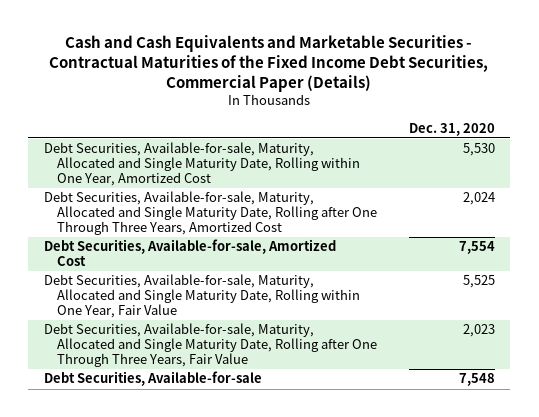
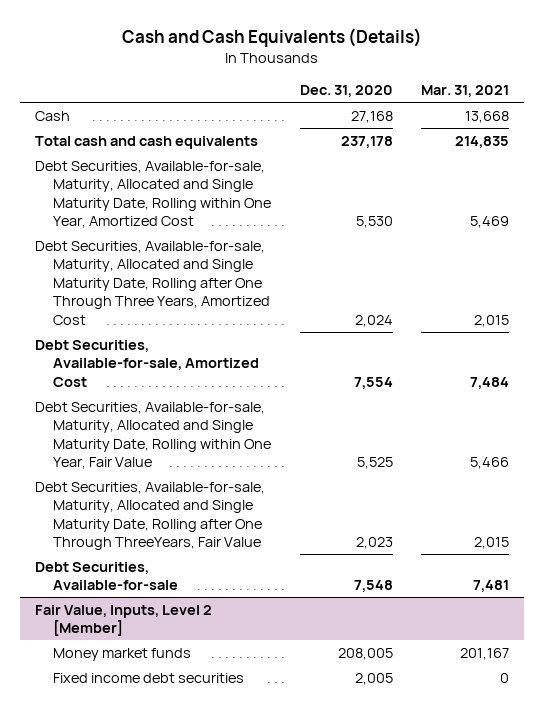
[49,35,489,93] Cash and Cash Equivalents and Marketable Securities - Contractual Maturities of the Fixed Income Debt Securities, Commercial Paper (Details) -> [121,28,422,48] Cash and Cash Equivalents (Details)
none -> [421,85,510,98] Mar. 31, 2021
none -> [34,110,70,121] Cash
none -> [34,135,258,149] Total cash and cash equivalents
[43,323,377,368] Debt Securities, Available-for-sale, Maturity, Allocated and Single Maturity Date, Rolling after One Through Three Years, Fair Value -> [34,481,265,551] Debt Securities, Available-for-sale, Maturity, Allocated and Single Maturity Date, Rolling after One Through ThreeYears, Fair Value
none -> [34,604,212,637] Fair Value, Inputs, Level 2 [Member]
none -> [52,647,191,661] Money market funds
none -> [52,672,244,683] Fixed income debt securities

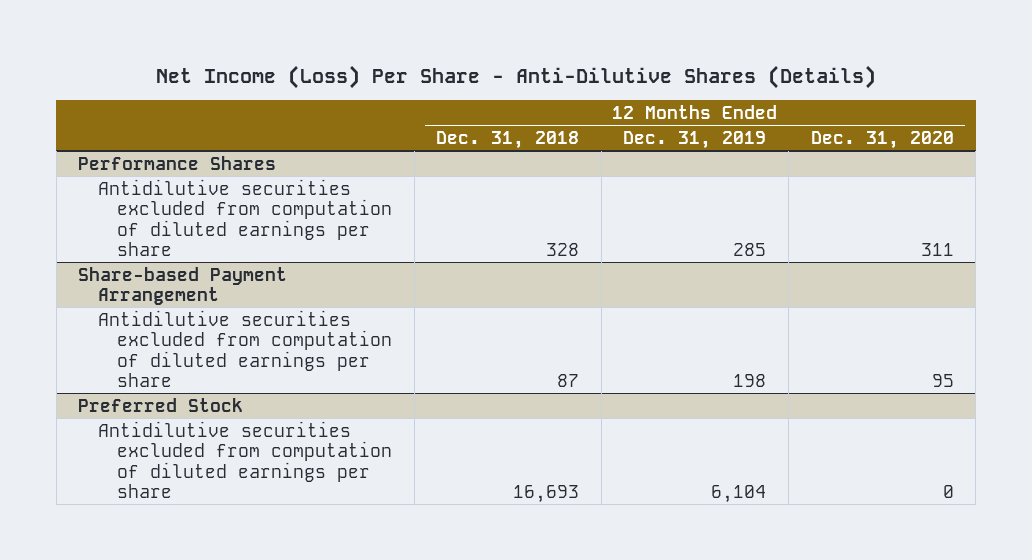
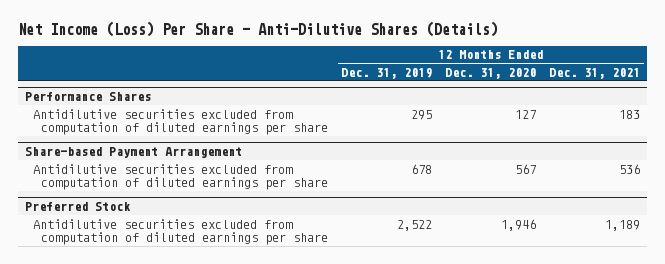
[436,130,580,149] Dec. 31, 2018 -> none
none -> [549,67,641,79] Dec. 31, 2021
[733,243,767,257] 285 -> [411,109,433,120] 295
[920,243,954,257] 311 -> [515,109,537,119] 127
[733,374,767,388] 198 -> [411,163,433,174] 678
[931,374,954,388] 95 -> [515,163,537,174] 567
[711,485,767,504] 6,104 -> [397,219,433,231] 2,522
[942,485,954,499] 0 -> [501,218,537,231] 1,946

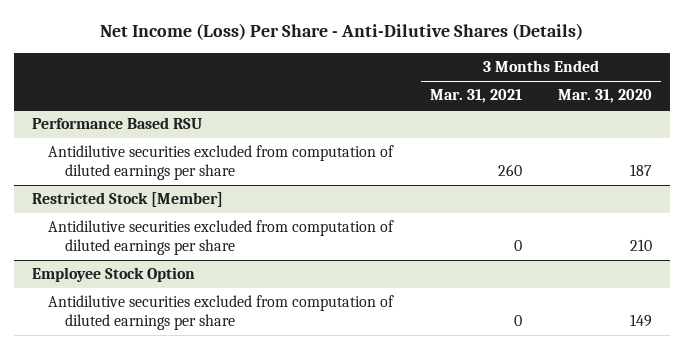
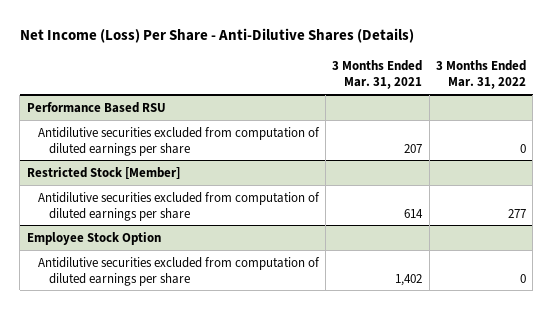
[558,89,653,104] Mar. 31, 2020 -> none
none -> [436,60,527,90] 3 Months Ended Mar. 31, 2022
[497,163,522,176] 260 -> [404,143,423,153] 207
[513,239,522,251] 0 -> [404,208,424,218] 614
[513,314,522,326] 0 -> [395,273,423,286] 1,402

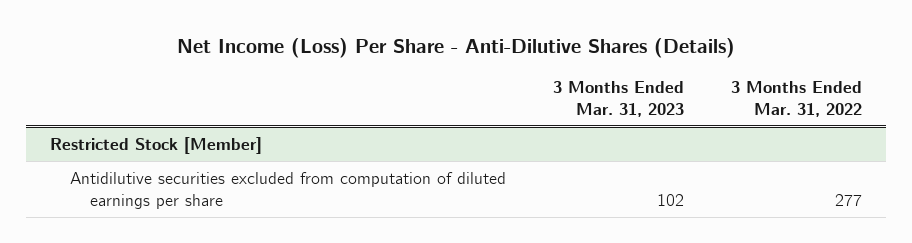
[332,60,423,90] 3 Months Ended Mar. 31, 2021 -> none
none -> [552,81,684,117] 3 Months Ended Mar. 31, 2023
[26,101,166,113] Performance Based RSU -> none
[37,126,320,156] Antidilutive securities excluded from computation of diluted earnings per share -> none
[26,231,161,245] Employee Stock Option -> none
[37,256,320,286] Antidilutive securities excluded from computation of diluted earnings per share -> none

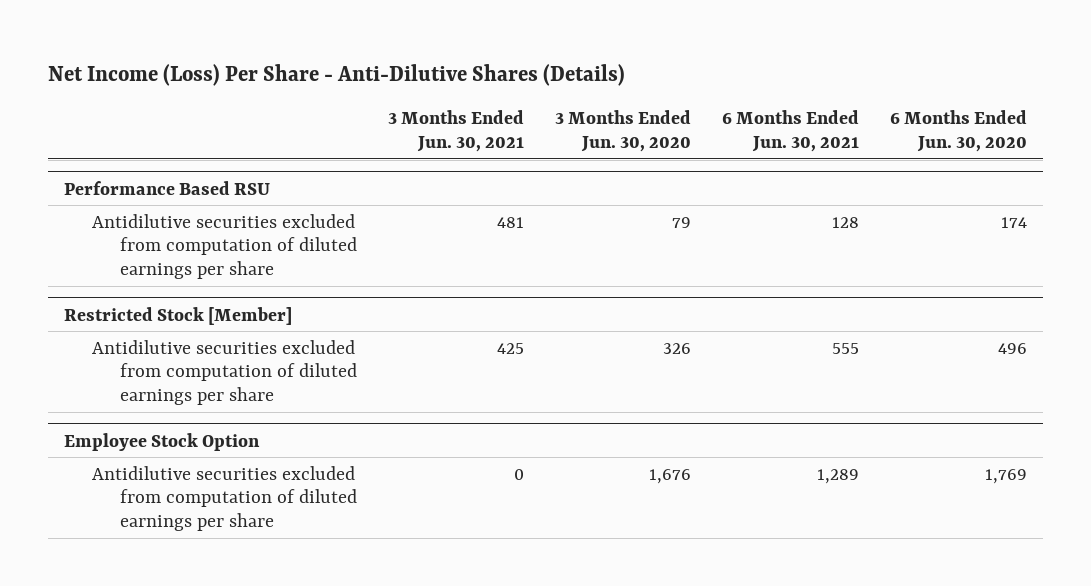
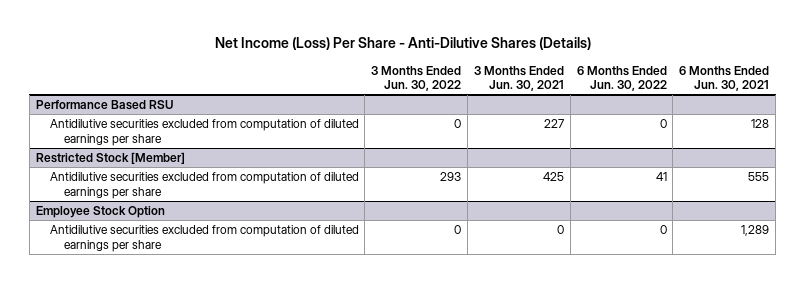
[555,109,692,152] 3 Months Ended Jun. 30, 2020 -> none
[890,109,1028,152] 6 Months Ended Jun. 30, 2020 -> none
none -> [371,65,462,92] 3 Months Ended Jun. 30, 2022
none -> [576,65,667,92] 6 Months Ended Jun. 30, 2022
[497,216,525,228] 481 -> [543,119,564,129] 227

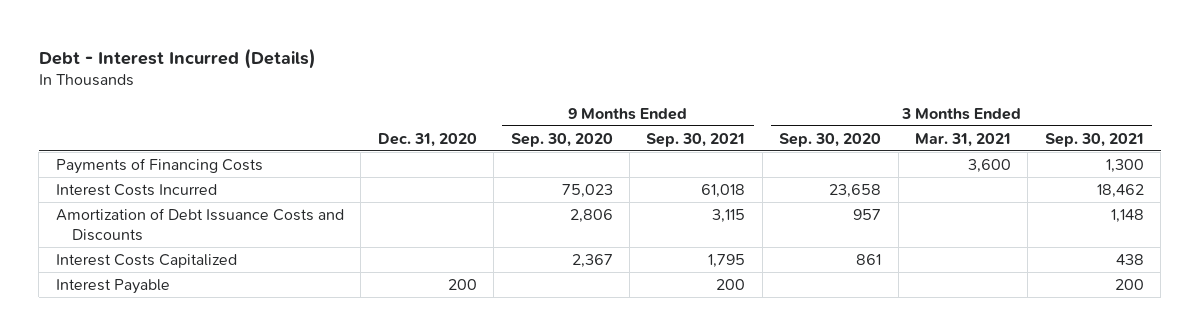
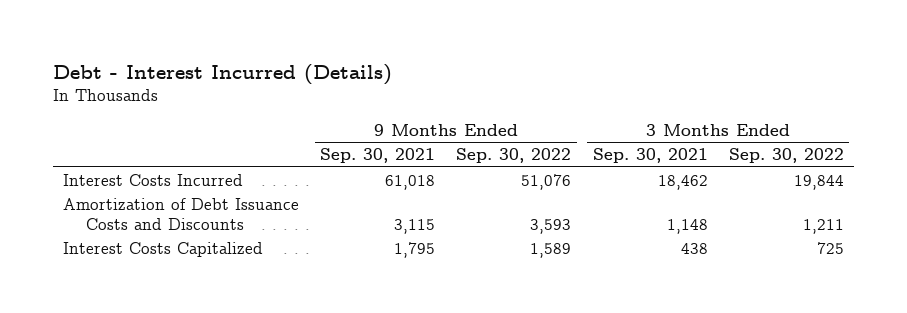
[377,132,477,147] Dec. 31, 2020 -> none
[510,132,613,147] Sep. 30, 2020 -> none
[779,132,882,147] Sep. 30, 2020 -> none
[915,132,1012,147] Mar. 31, 2021 -> none
none -> [456,148,572,164] Sep. 30, 2022
none -> [728,148,844,164] Sep. 30, 2022
[55,157,263,174] Payments of Financing Costs -> none
[55,278,170,294] Interest Payable -> none

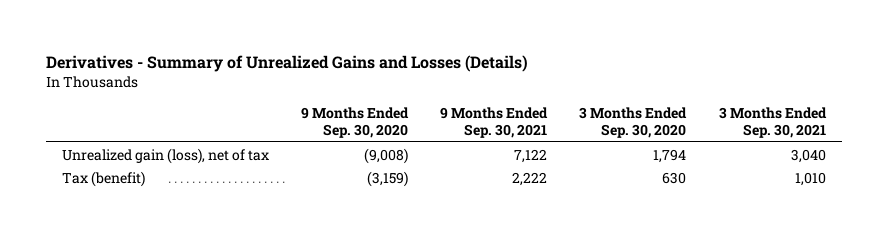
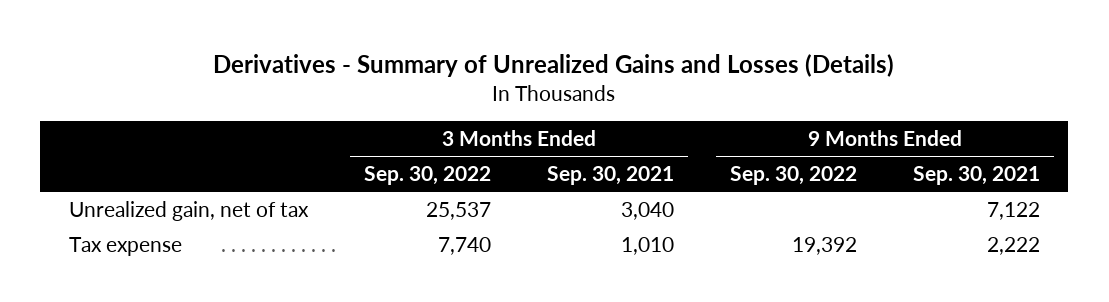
[300,106,409,139] 9 Months Ended Sep. 30, 2020 -> none
[579,106,688,139] 3 Months Ended Sep. 30, 2020 -> none
none -> [363,166,491,186] Sep. 30, 2022
none -> [730,166,858,186] Sep. 30, 2022
[61,147,269,164] Unrealized gain (loss), net of tax -> [68,200,309,221] Unrealized gain, net of tax
[61,170,145,187] Tax (benefit) -> [68,236,182,256] Tax expense

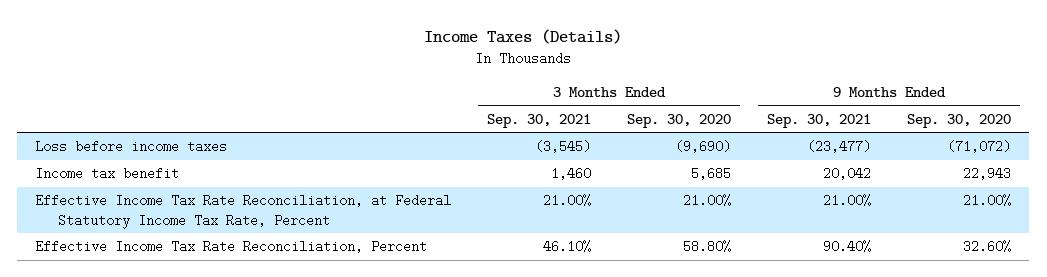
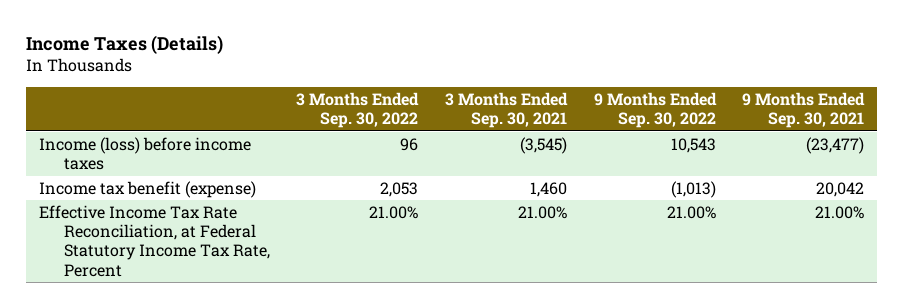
[627,113,732,128] Sep. 30, 2020 -> none
[907,113,1012,128] Sep. 30, 2020 -> none
none -> [296,91,420,129] 3 Months Ended Sep. 30, 2022
none -> [593,91,717,129] 9 Months Ended Sep. 30, 2022
[35,140,228,154] Loss before income taxes -> [38,136,251,171] Income (loss) before income taxes
[35,167,180,181] Income tax benefit -> [38,180,256,198] Income tax benefit (expense)
[35,240,428,254] Effective Income Tax Rate Reconciliation, Percent -> none

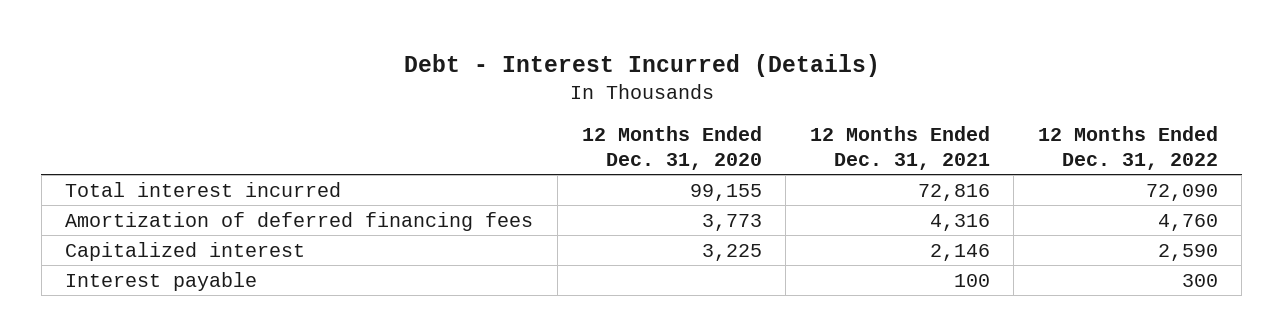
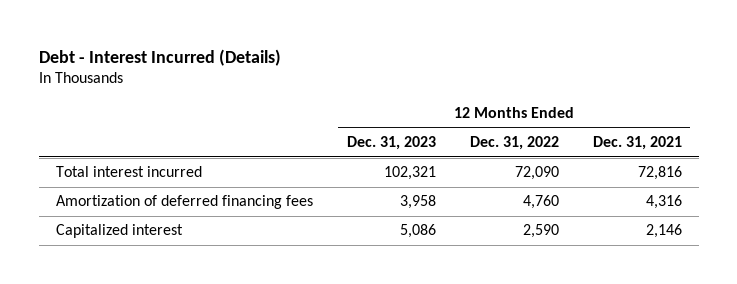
[581,125,762,171] 12 Months Ended Dec. 31, 2020 -> none
none -> [346,136,436,151] Dec. 31, 2023
[65,271,258,291] Interest payable -> none

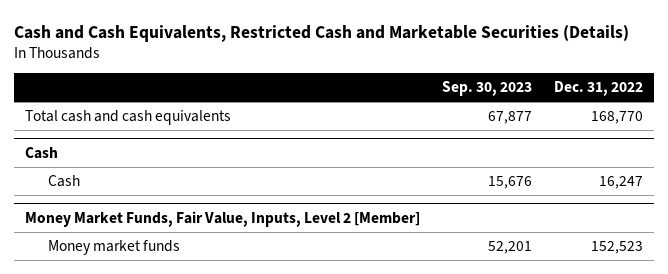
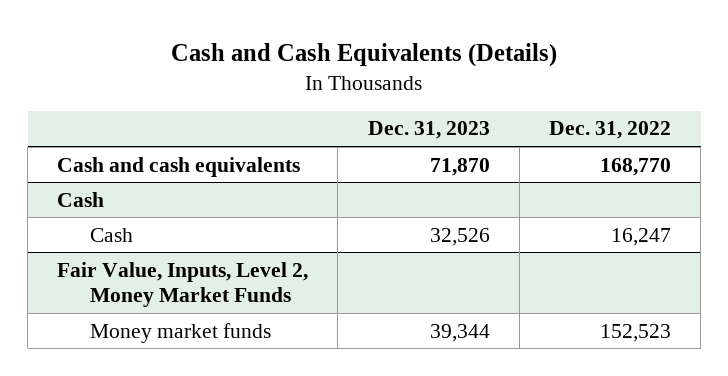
[13,24,629,42] Cash and Cash Equivalents, Restricted Cash and Marketable Securities (Details) -> [171,42,558,67] Cash and Cash Equivalents (Details)
[442,81,533,97] Sep. 30, 2023 -> none
none -> [367,121,490,140] Dec. 31, 2023
[24,110,231,126] Total cash and cash equivalents -> [57,156,301,177] Cash and cash equivalents
[24,210,420,227] Money Market Funds, Fair Value, Inputs, Level 2 [Member] -> [57,261,309,308] Fair Value, Inputs, Level 2, Money Market Funds

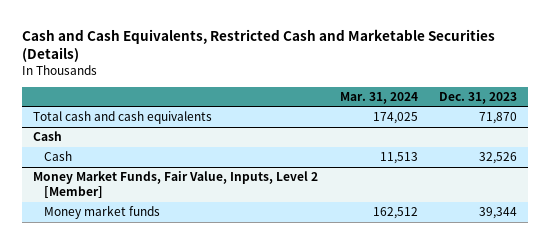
[171,42,558,67] Cash and Cash Equivalents (Details) -> [22,28,496,62] Cash and Cash Equivalents, Restricted Cash and Marketable Securities (Details)
[549,121,672,140] Dec. 31, 2022 -> none
none -> [339,91,418,104] Mar. 31, 2024
[57,156,301,177] Cash and cash equivalents -> [33,111,213,125] Total cash and cash equivalents
[57,261,309,308] Fair Value, Inputs, Level 2, Money Market Funds -> [33,171,319,198] Money Market Funds, Fair Value, Inputs, Level 2 [Member]

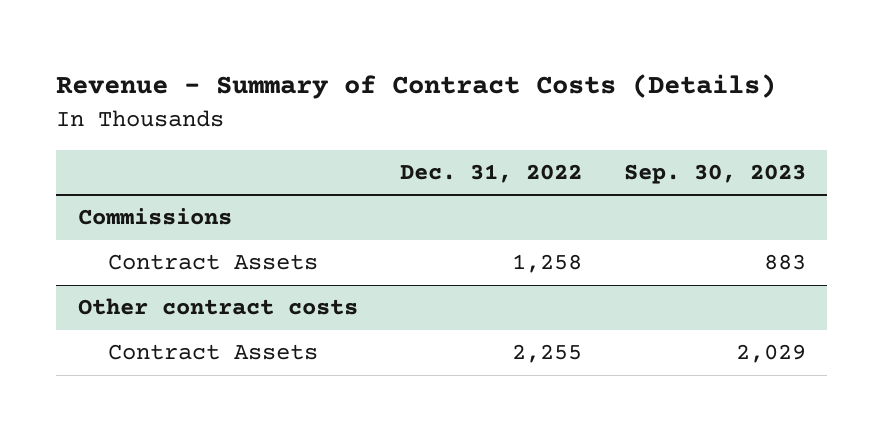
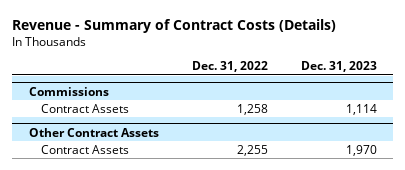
[624,163,807,184] Sep. 30, 2023 -> none
none -> [300,60,377,72] Dec. 31, 2023
[77,298,358,316] Other contract costs -> [28,127,159,137] Other Contract Assets

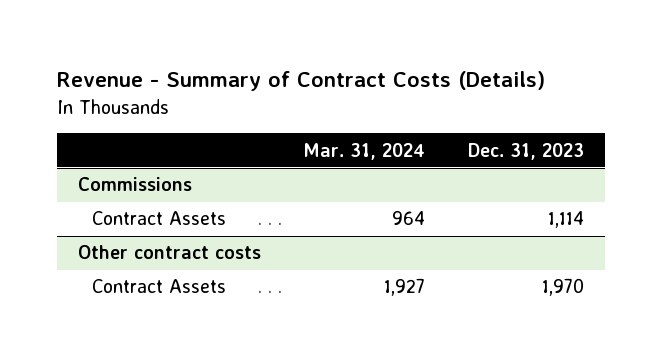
[191,60,268,72] Dec. 31, 2022 -> none
none -> [303,142,426,160] Mar. 31, 2024
[28,127,159,137] Other Contract Assets -> [78,245,262,260] Other contract costs

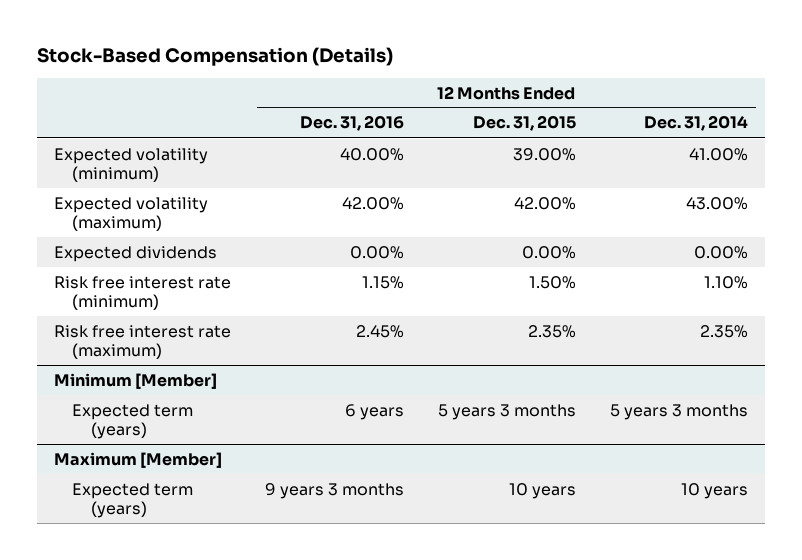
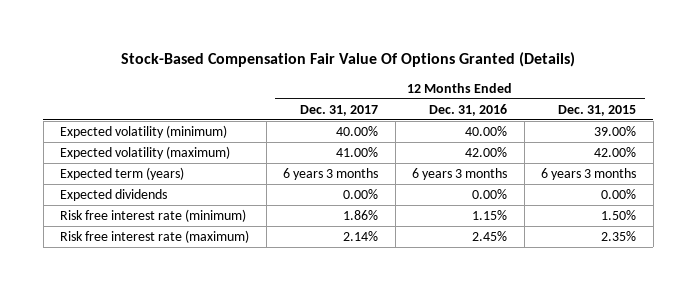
[37,46,394,66] Stock-Based Compensation (Details) -> [121,52,576,68] Stock-Based Compensation Fair Value Of Options Granted (Details)
[643,115,748,132] Dec. 31, 2014 -> none
none -> [300,104,379,116] Dec. 31, 2017
none -> [60,166,185,180] Expected term (years)
[54,372,218,389] Minimum [Member] -> none
[72,403,194,439] Expected term (years) -> none
[54,451,223,468] Maximum [Member] -> none
[72,482,194,518] Expected term (years) -> none

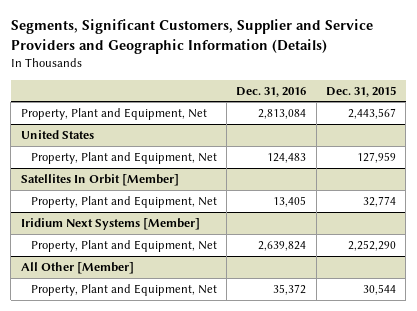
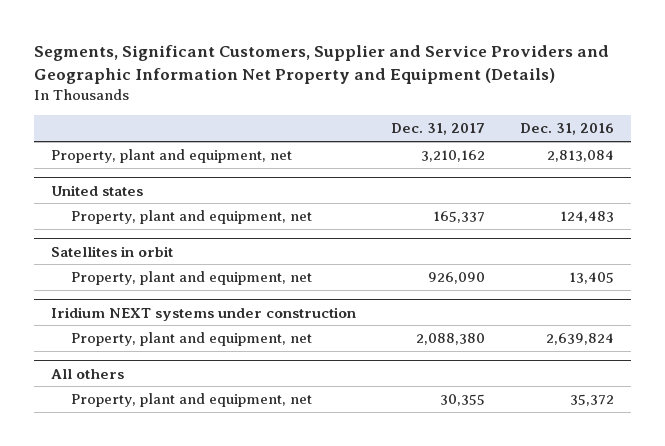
[10,19,373,55] Segments, Significant Customers, Supplier and Service Providers and Geographic Information (Details) -> [34,45,610,85] Segments, Significant Customers, Supplier and Service Providers and Geographic Information Net Property and Equipment (Details)
[326,85,397,97] Dec. 31, 2015 -> none
none -> [390,123,485,136] Dec. 31, 2017
[20,107,207,120] Property, Plant and Equipment, Net -> [51,149,293,164] Property, plant and equipment, net
[20,129,94,139] United States -> [51,184,144,196] United states
[30,151,217,164] Property, Plant and Equipment, Net -> [70,210,312,225] Property, plant and equipment, net
[20,173,179,186] Satellites In Orbit [Member] -> [51,245,174,257] Satellites in orbit
[30,195,217,208] Property, Plant and Equipment, Net -> [70,271,312,286] Property, plant and equipment, net
[20,217,200,230] Iridium Next Systems [Member] -> [51,306,357,321] Iridium NEXT systems under construction
[30,239,217,252] Property, Plant and Equipment, Net -> [70,332,312,347] Property, plant and equipment, net
[20,261,134,274] All Other [Member] -> [51,368,125,379] All others
[30,283,217,296] Property, Plant and Equipment, Net -> [70,393,312,408] Property, plant and equipment, net

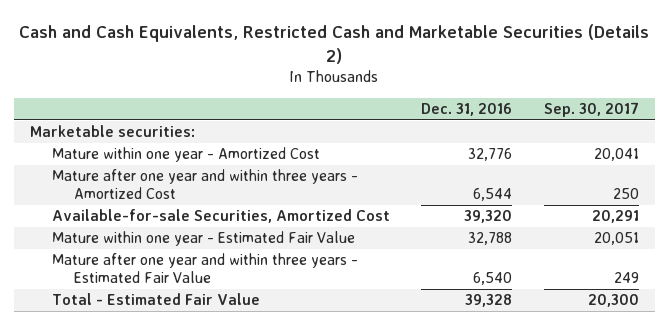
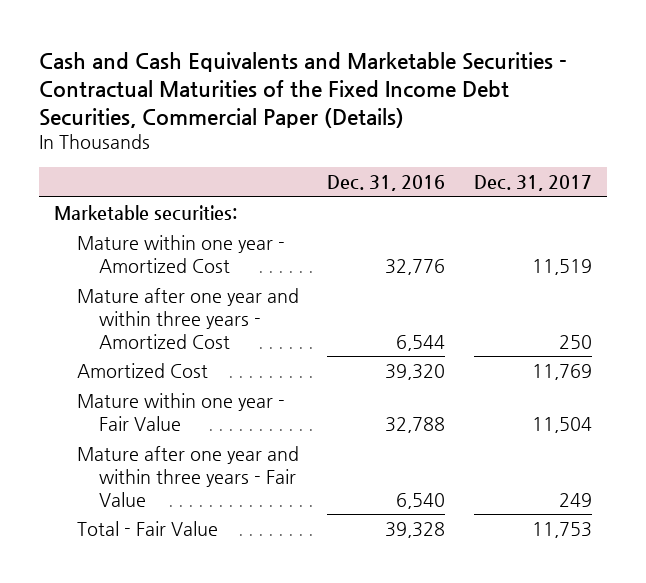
[19,23,650,64] Cash and Cash Equivalents, Restricted Cash and Marketable Securities (Details 2) -> [39,51,568,128] Cash and Cash Equivalents and Marketable Securities - Contractual Maturities of the Fixed Income Debt Securities, Commercial Paper (Details)
[543,101,639,117] Sep. 30, 2017 -> none
none -> [474,175,593,192] Dec. 31, 2017
[51,209,390,224] Available-for-sale Securities, Amortized Cost -> [76,363,208,379] Amortized Cost
[51,231,355,247] Mature within one year - Estimated Fair Value -> [76,393,285,432] Mature within one year - Fair Value
[51,253,358,284] Mature after one year and within three years - Estimated Fair Value -> [76,446,299,507] Mature after one year and within three years - Fair Value
[51,293,260,306] Total - Estimated Fair Value -> [76,521,218,537] Total - Fair Value

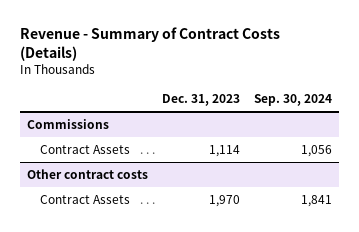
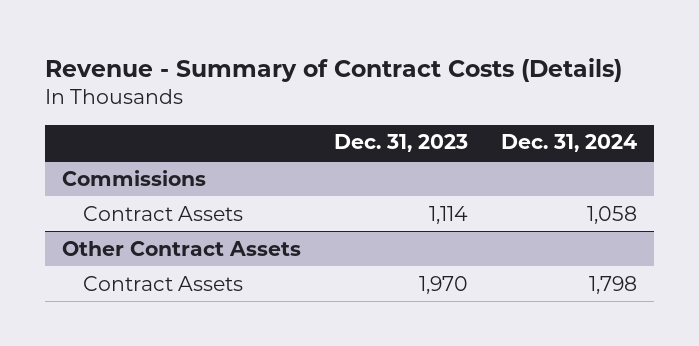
[253,94,332,107] Sep. 30, 2024 -> none
none -> [501,134,638,153] Dec. 31, 2024
[27,168,149,179] Other contract costs -> [61,240,301,256] Other Contract Assets

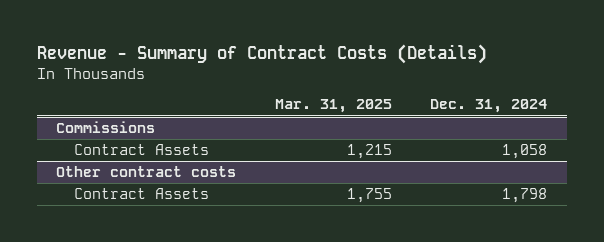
[334,134,469,153] Dec. 31, 2023 -> none
none -> [274,99,392,114] Mar. 31, 2025
[61,240,301,256] Other Contract Assets -> [56,166,237,178] Other contract costs

